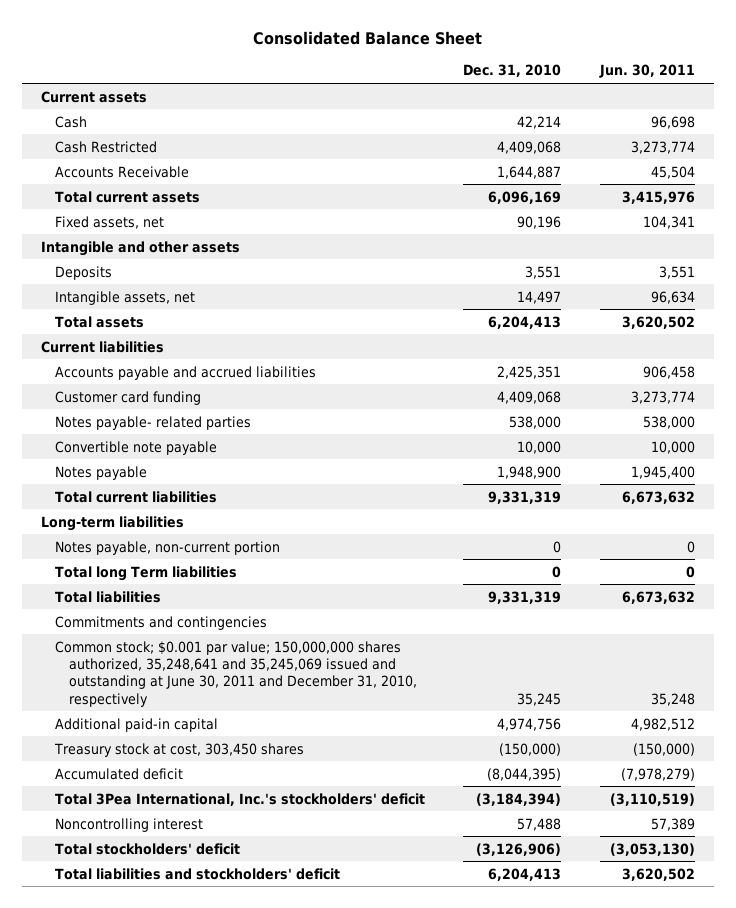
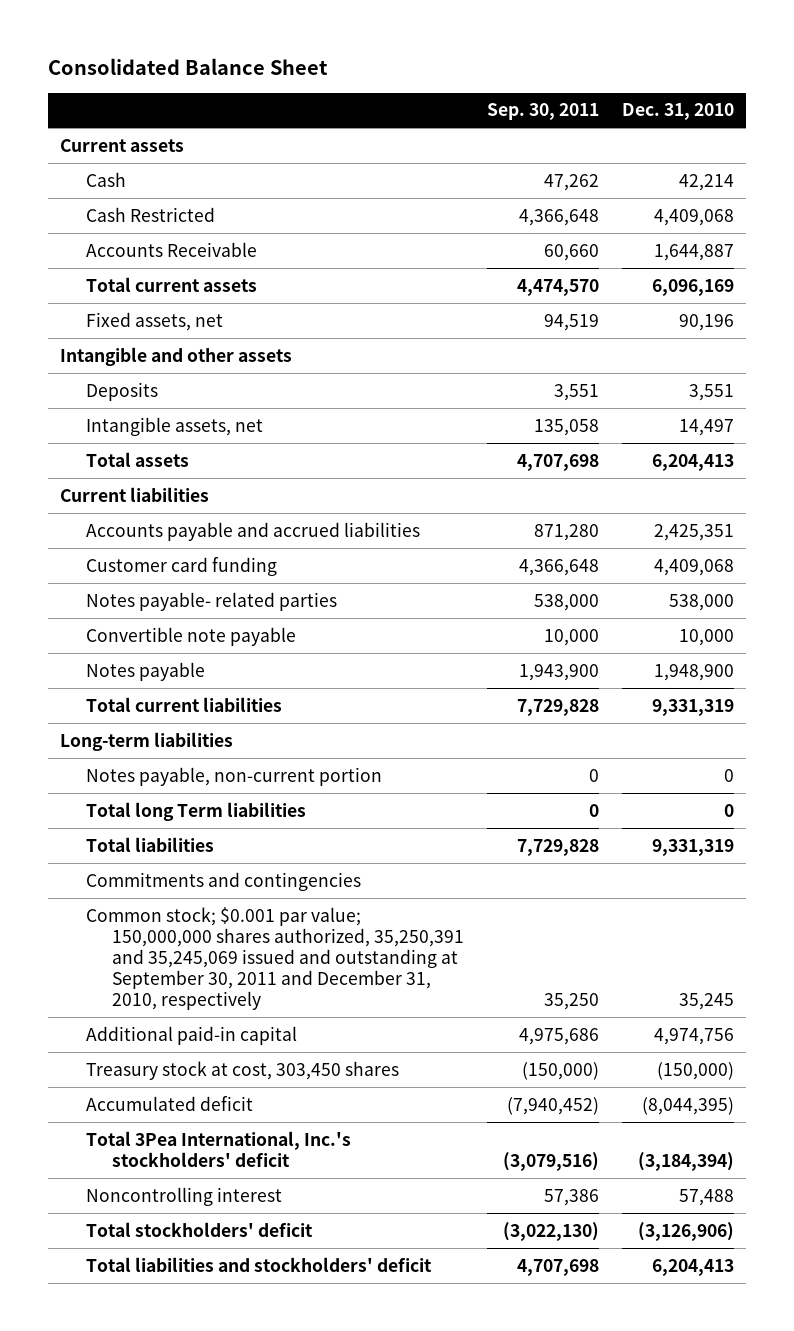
[598,64,695,79] Jun. 30, 2011 -> none
none -> [487,103,600,121] Sep. 30, 2011
[54,640,417,707] Common stock; $0.001 par value; 150,000,000 shares authorized, 35,248,641 and 35,245,069 issued and outstanding at June 30, 2011 and December 31, 2010, respectively -> [85,906,464,1011] Common stock; $0.001 par value; 150,000,000 shares authorized, 35,250,391 and 35,245,069 issued and outstanding at September 30, 2011 and December 31, 2010, respectively

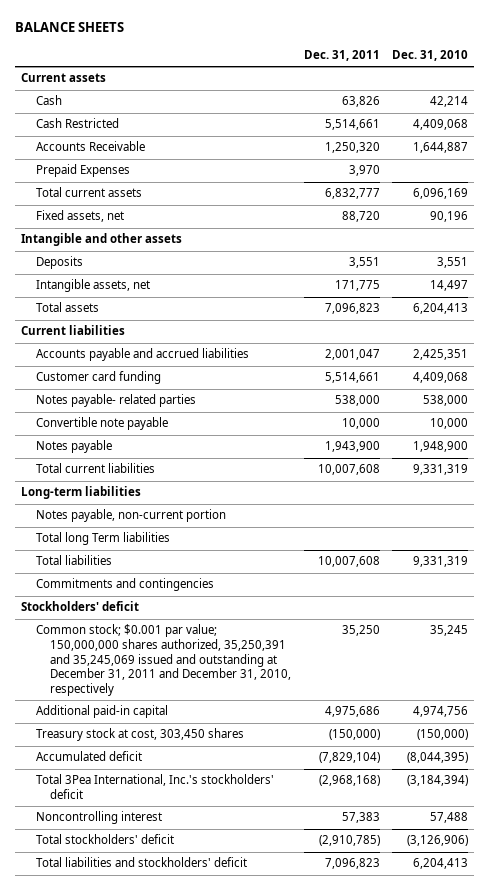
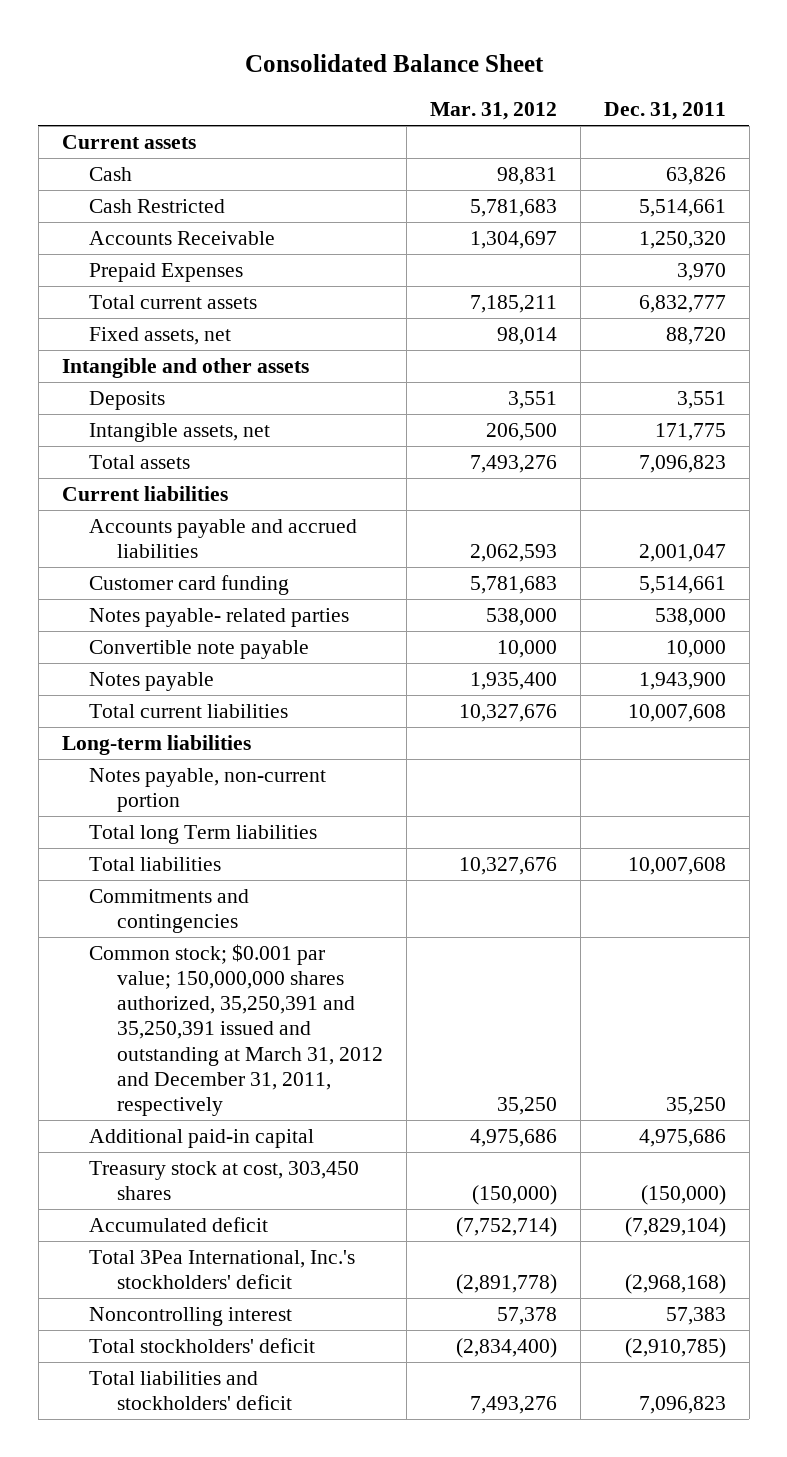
[14,22,124,33] BALANCE SHEETS -> [244,53,544,72] Consolidated Balance Sheet
[391,50,468,62] Dec. 31, 2010 -> none
none -> [429,102,557,121] Mar. 31, 2012
[20,601,139,612] Stockholders' deficit -> none
[35,624,292,697] Common stock; $0.001 par value; 150,000,000 shares authorized, 35,250,391 and 35,245,069 issued and outstanding at December 31, 2011 and December 31, 2010, respectively -> [89,944,383,1116] Common stock; $0.001 par value; 150,000,000 shares authorized, 35,250,391 and 35,250,391 issued and outstanding at March 31, 2012 and December 31, 2011, respectively

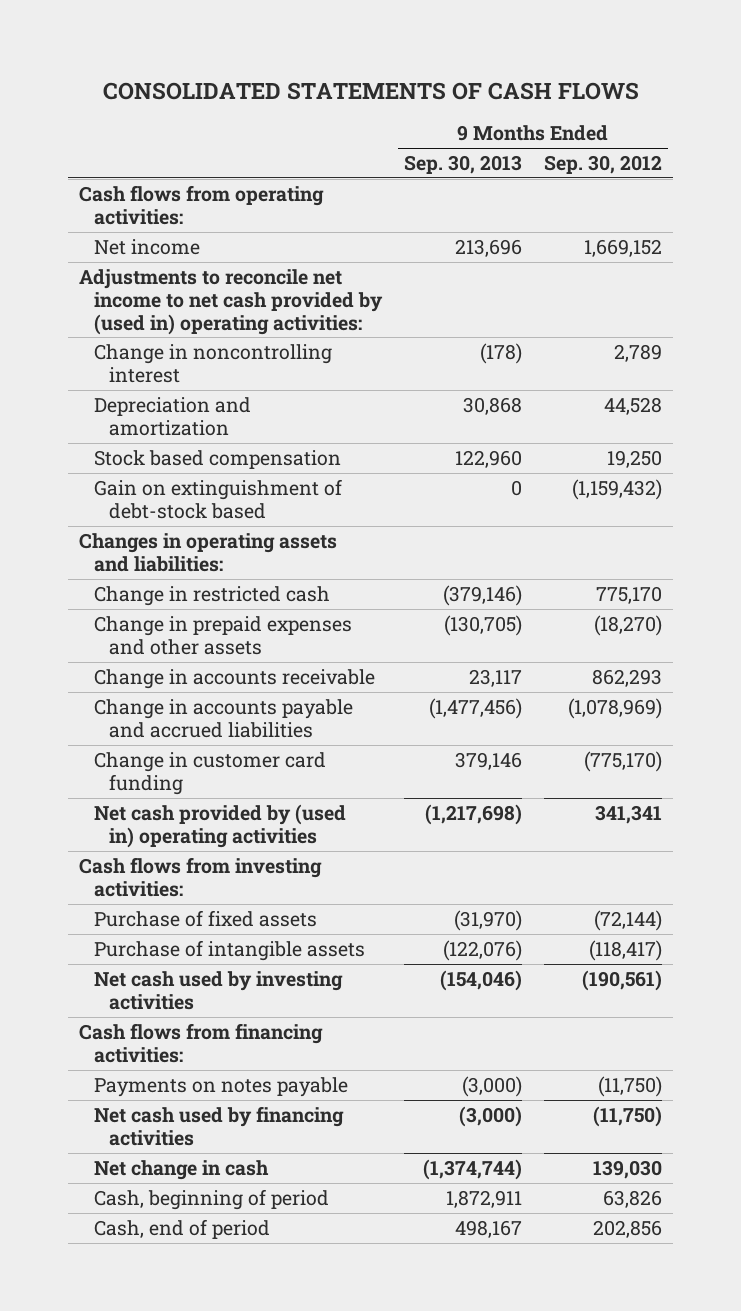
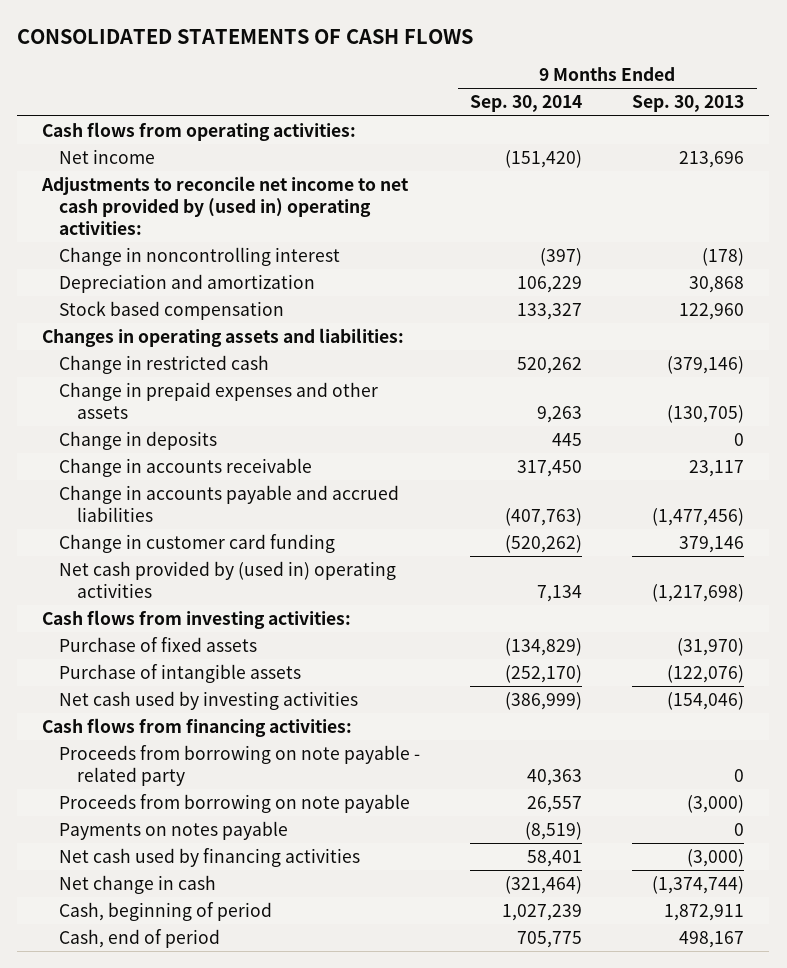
[544,155,663,175] Sep. 30, 2012 -> none
none -> [470,95,583,113] Sep. 30, 2014
[93,479,342,519] Gain on extinguishment of debt-stock based -> none
none -> [59,430,218,450] Change in deposits
none -> [59,744,421,786] Proceeds from borrowing on note payable - related party
none -> [59,793,411,813] Proceeds from borrowing on note payable
[461,1076,522,1098] (3,000) -> [734,822,745,836] 0

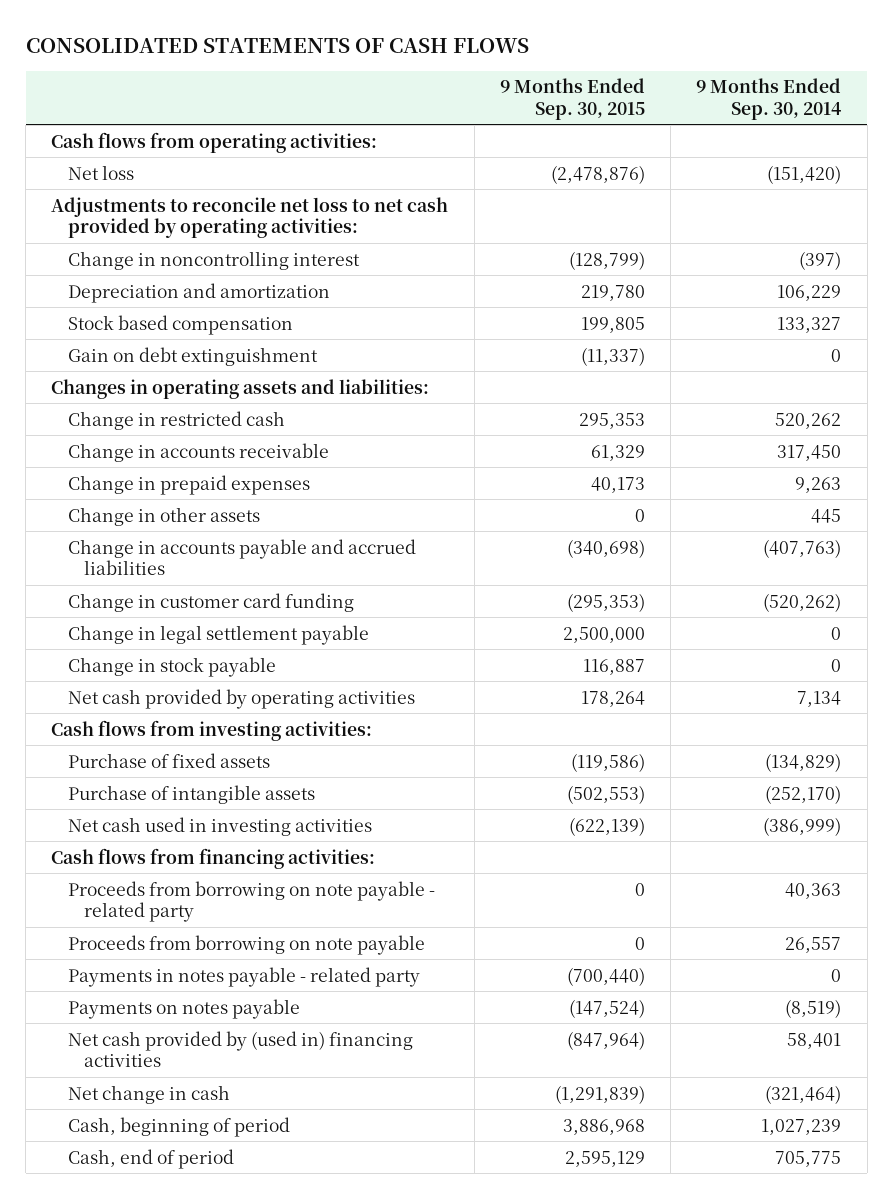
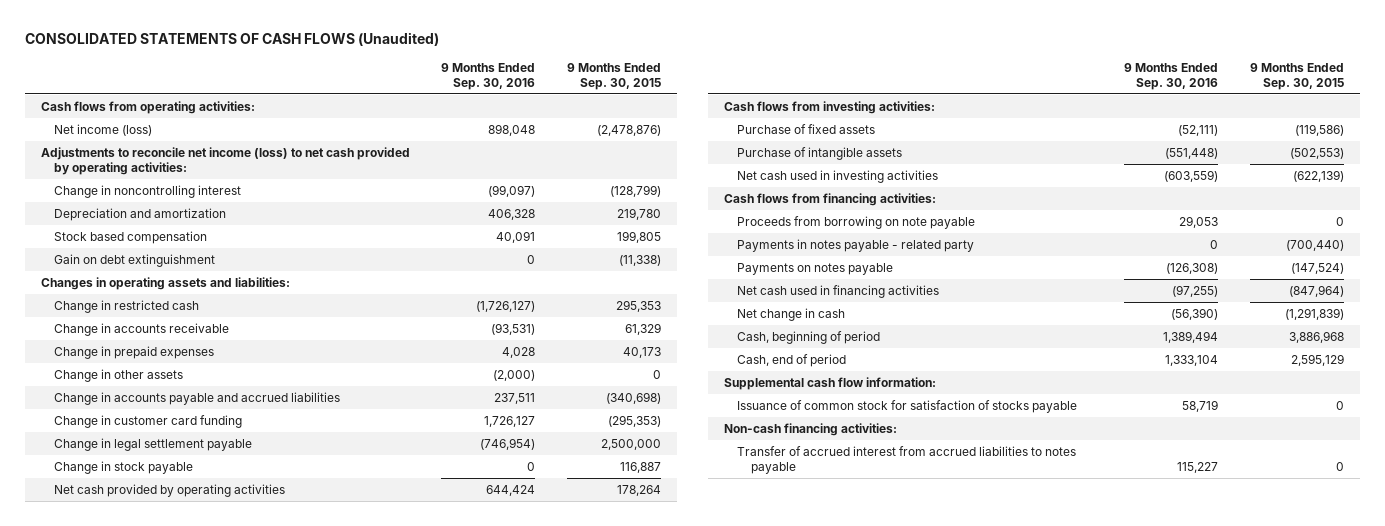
[25,37,529,53] CONSOLIDATED STATEMENTS OF CASH FLOWS -> [24,31,439,46] CONSOLIDATED STATEMENTS OF CASH FLOWS (Unaudited)
[696,78,842,120] 9 Months Ended Sep. 30, 2014 -> none
none -> [441,62,536,90] 9 Months Ended Sep. 30, 2016
[67,164,134,180] Net loss -> [54,123,153,136] Net income (loss)
[51,196,449,238] Adjustments to reconcile net loss to net cash provided by operating activities: -> [40,146,410,175] Adjustments to reconcile net income (loss) to net cash provided by operating activities:
[580,346,645,366] (11,337) -> [619,254,662,266] (11,338)
[67,880,435,922] Proceeds from borrowing on note payable - related party -> none
[67,1030,413,1067] Net cash provided by (used in) financing activities -> [737,284,940,298] Net cash used in financing activities
none -> [723,376,936,390] Supplemental cash flow information:
none -> [737,399,1078,413] Issuance of common stock for satisfaction of stocks payable
none -> [723,422,897,436] Non-cash financing activities:
none -> [737,445,1077,474] Transfer of accrued interest from accrued liabilities to notes payable

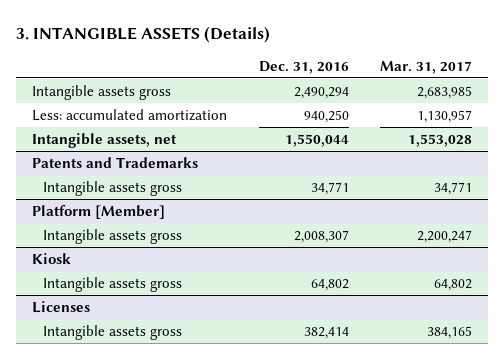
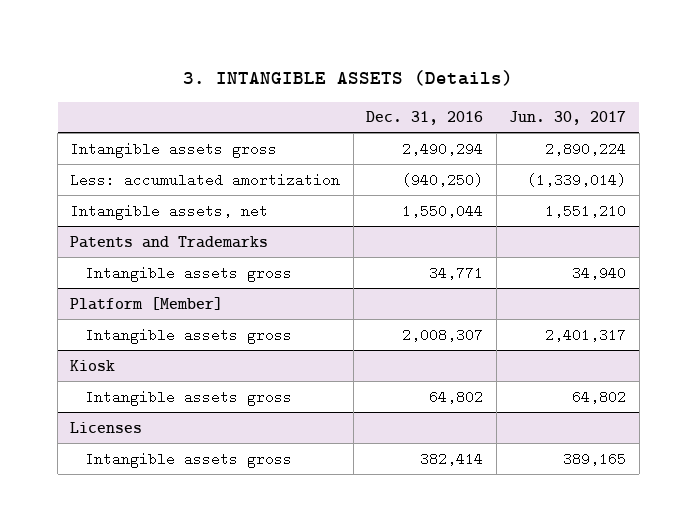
[380,60,473,74] Mar. 31, 2017 -> none
none -> [509,111,627,126] Jun. 30, 2017
[303,109,349,123] 940,250 -> [402,172,484,187] (940,250)

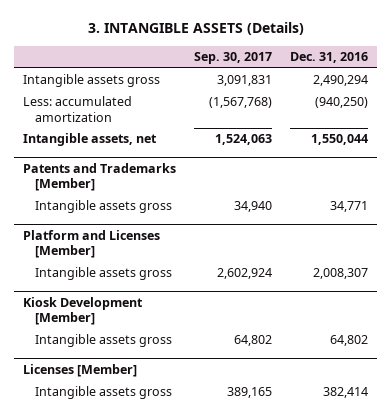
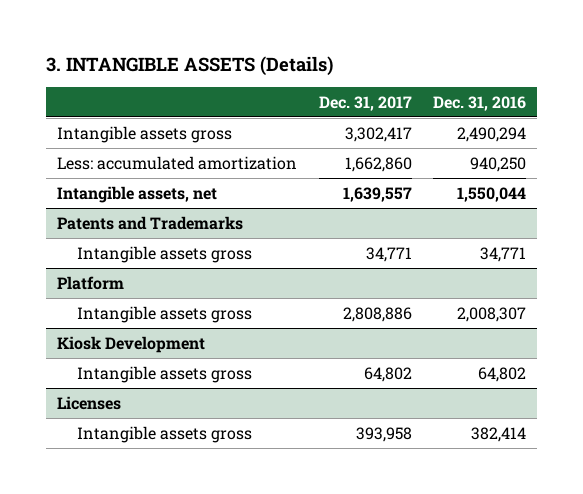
[194,51,273,64] Sep. 30, 2017 -> none
none -> [318,95,412,111] Dec. 31, 2017
[314,97,368,109] (940,250) -> [470,156,527,172] 940,250
[23,163,177,192] Patents and Trademarks [Member] -> [57,215,244,230] Patents and Trademarks
[23,230,161,259] Platform and Licenses [Member] -> none
none -> [57,275,125,290] Platform
[23,297,144,326] Kiosk Development [Member] -> [57,335,206,353] Kiosk Development
[23,364,138,378] Licenses [Member] -> [57,395,122,410] Licenses

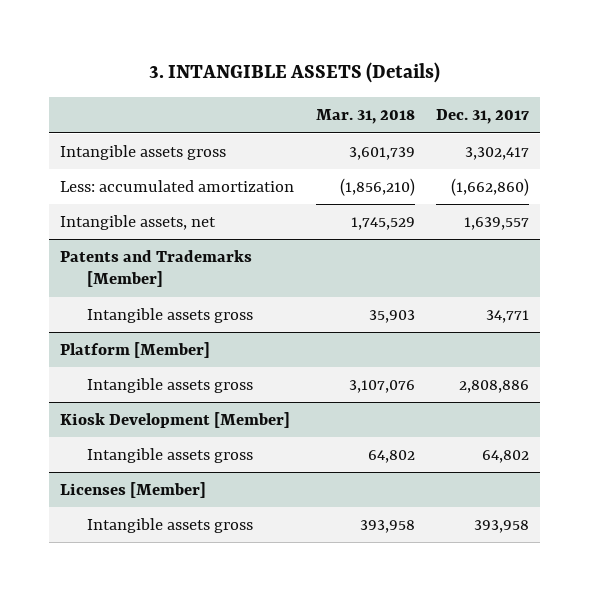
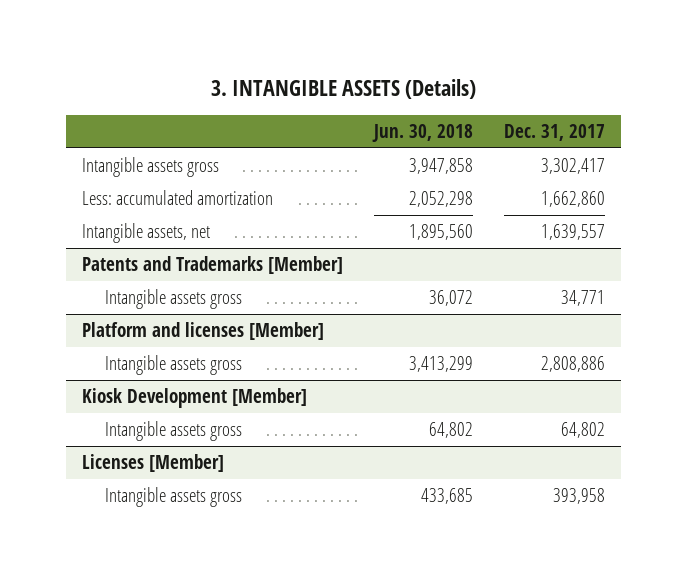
[315,109,415,125] Mar. 31, 2018 -> none
none -> [371,123,473,142] Jun. 30, 2018
[451,178,530,197] (1,662,860) -> [541,191,606,208] 1,662,860
[60,342,211,359] Platform [Member] -> [81,322,324,341] Platform and licenses [Member]

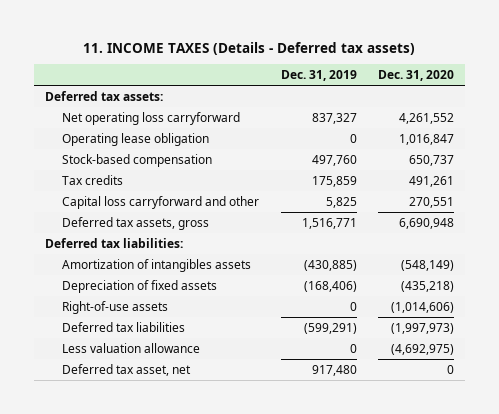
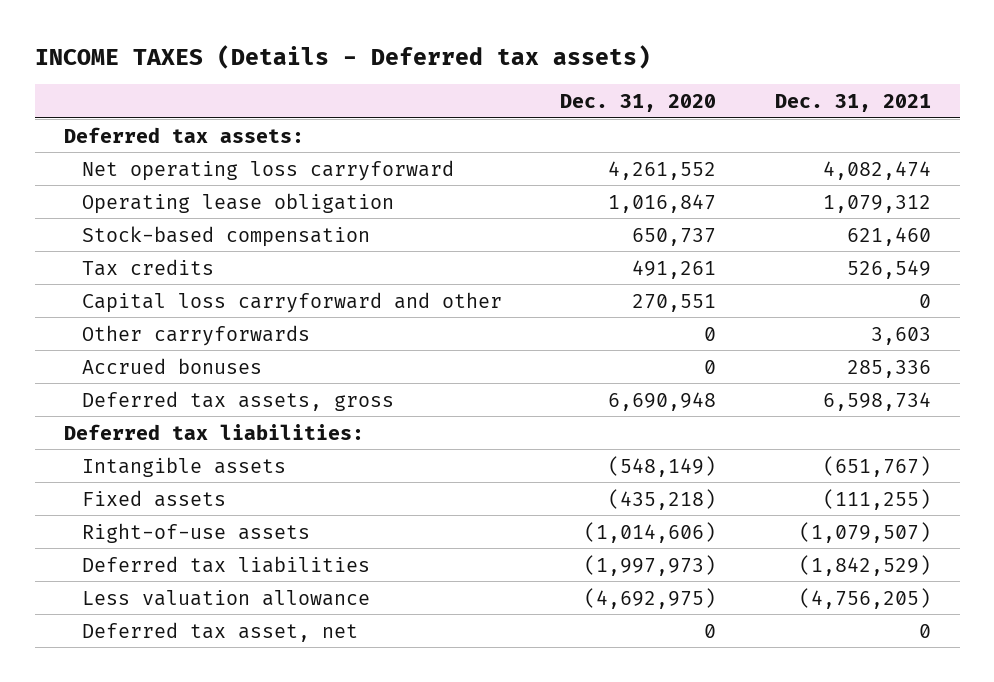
[83,41,416,55] 11. INCOME TAXES (Details - Deferred tax assets) -> [34,44,651,69] INCOME TAXES (Details - Deferred tax assets)
[280,70,357,82] Dec. 31, 2019 -> none
none -> [774,94,931,113] Dec. 31, 2021
none -> [81,324,310,346] Other carryforwards
none -> [81,357,262,374] Accrued bonuses
[62,258,252,272] Amortization of intangibles assets -> [81,456,286,477] Intangible assets
[62,279,218,293] Depreciation of fixed assets -> [81,489,226,507] Fixed assets

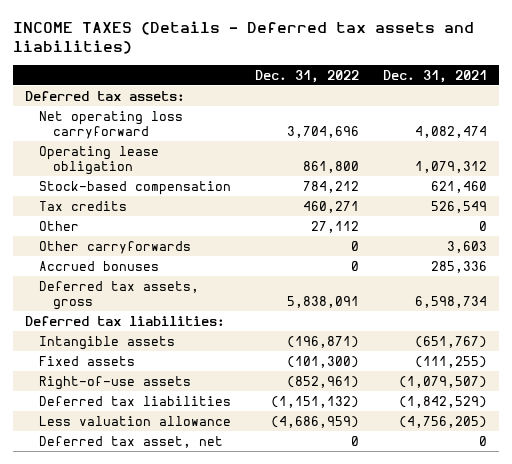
[34,44,651,69] INCOME TAXES (Details - Deferred tax assets) -> [13,20,475,55] INCOME TAXES (Details - Deferred tax assets and liabilities)
[560,94,717,113] Dec. 31, 2020 -> none
none -> [254,69,359,83] Dec. 31, 2022
[81,291,502,313] Capital loss carryforward and other -> none
none -> [38,220,79,231] Other

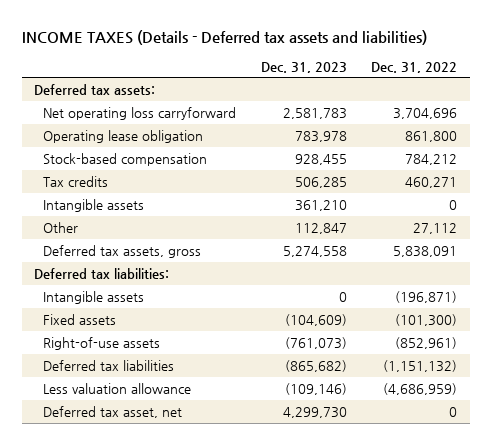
[383,69,488,83] Dec. 31, 2021 -> none
none -> [260,61,347,73] Dec. 31, 2023
none -> [43,198,145,212] Intangible assets
[38,240,191,254] Other carryforwards -> none
[38,260,159,271] Accrued bonuses -> none

